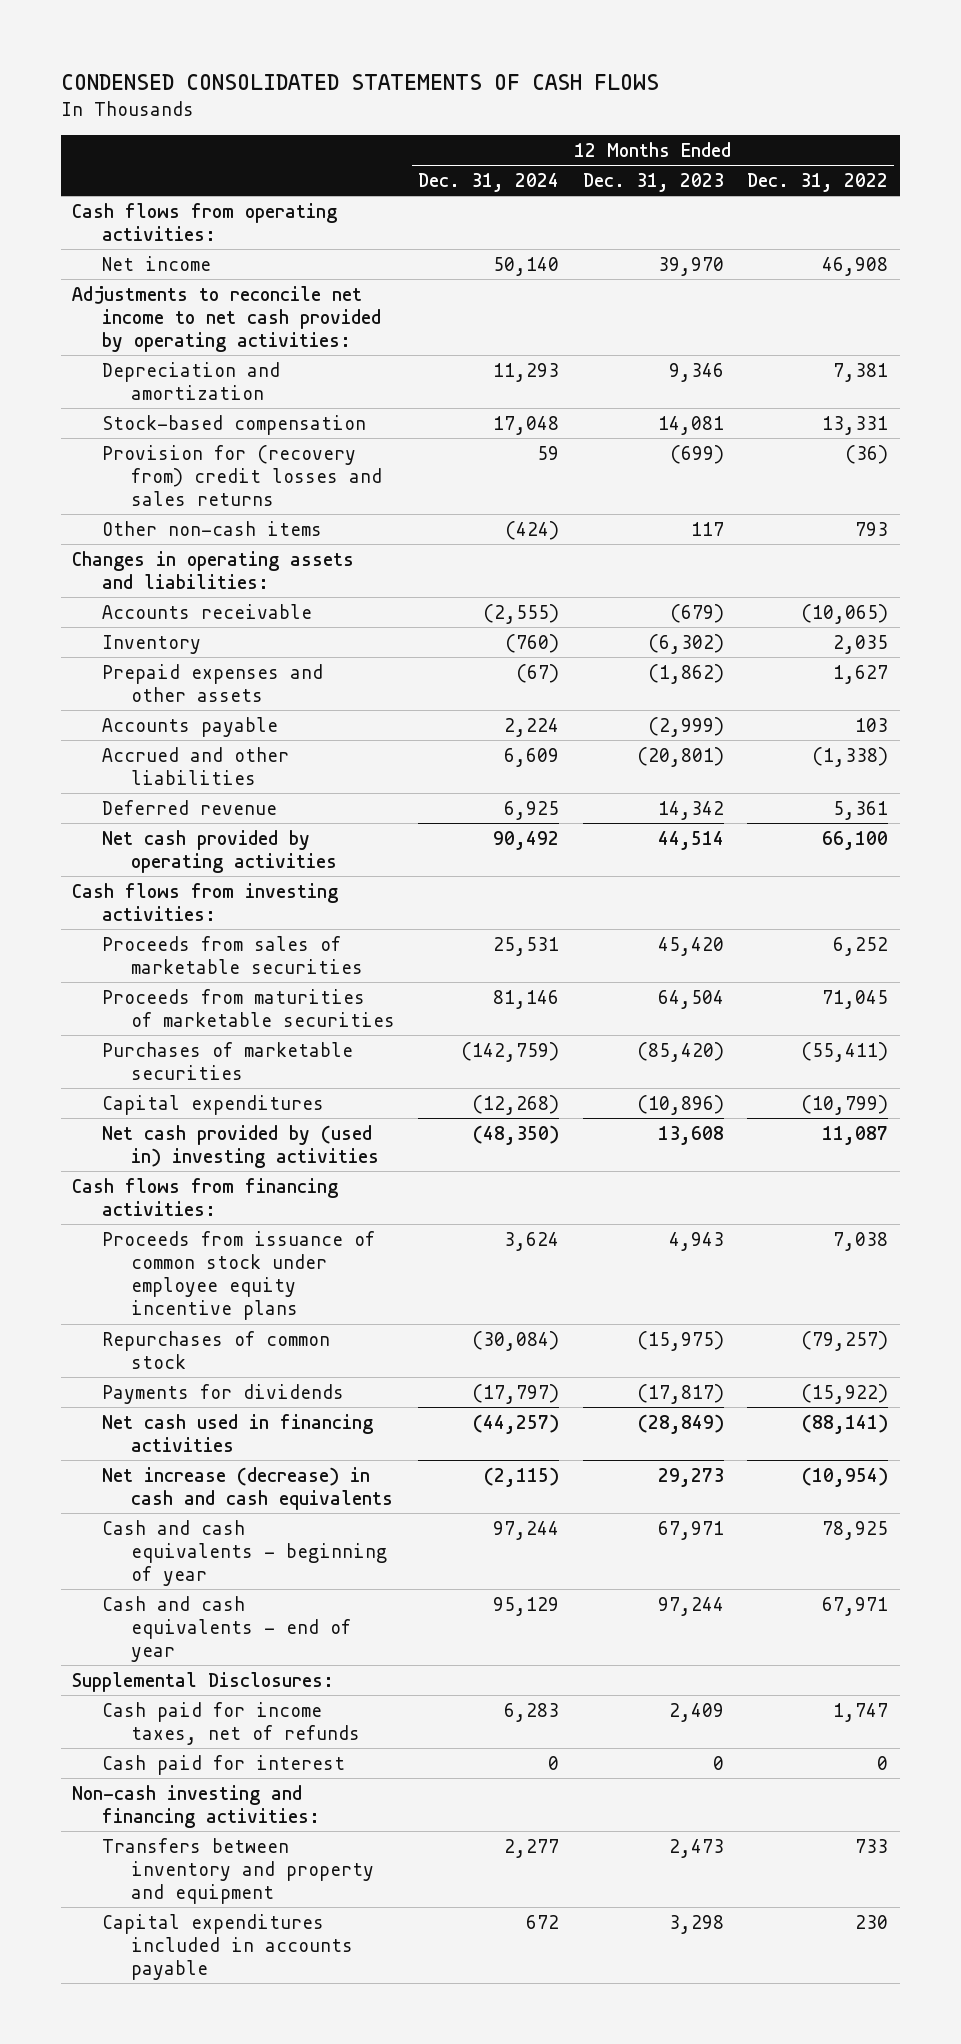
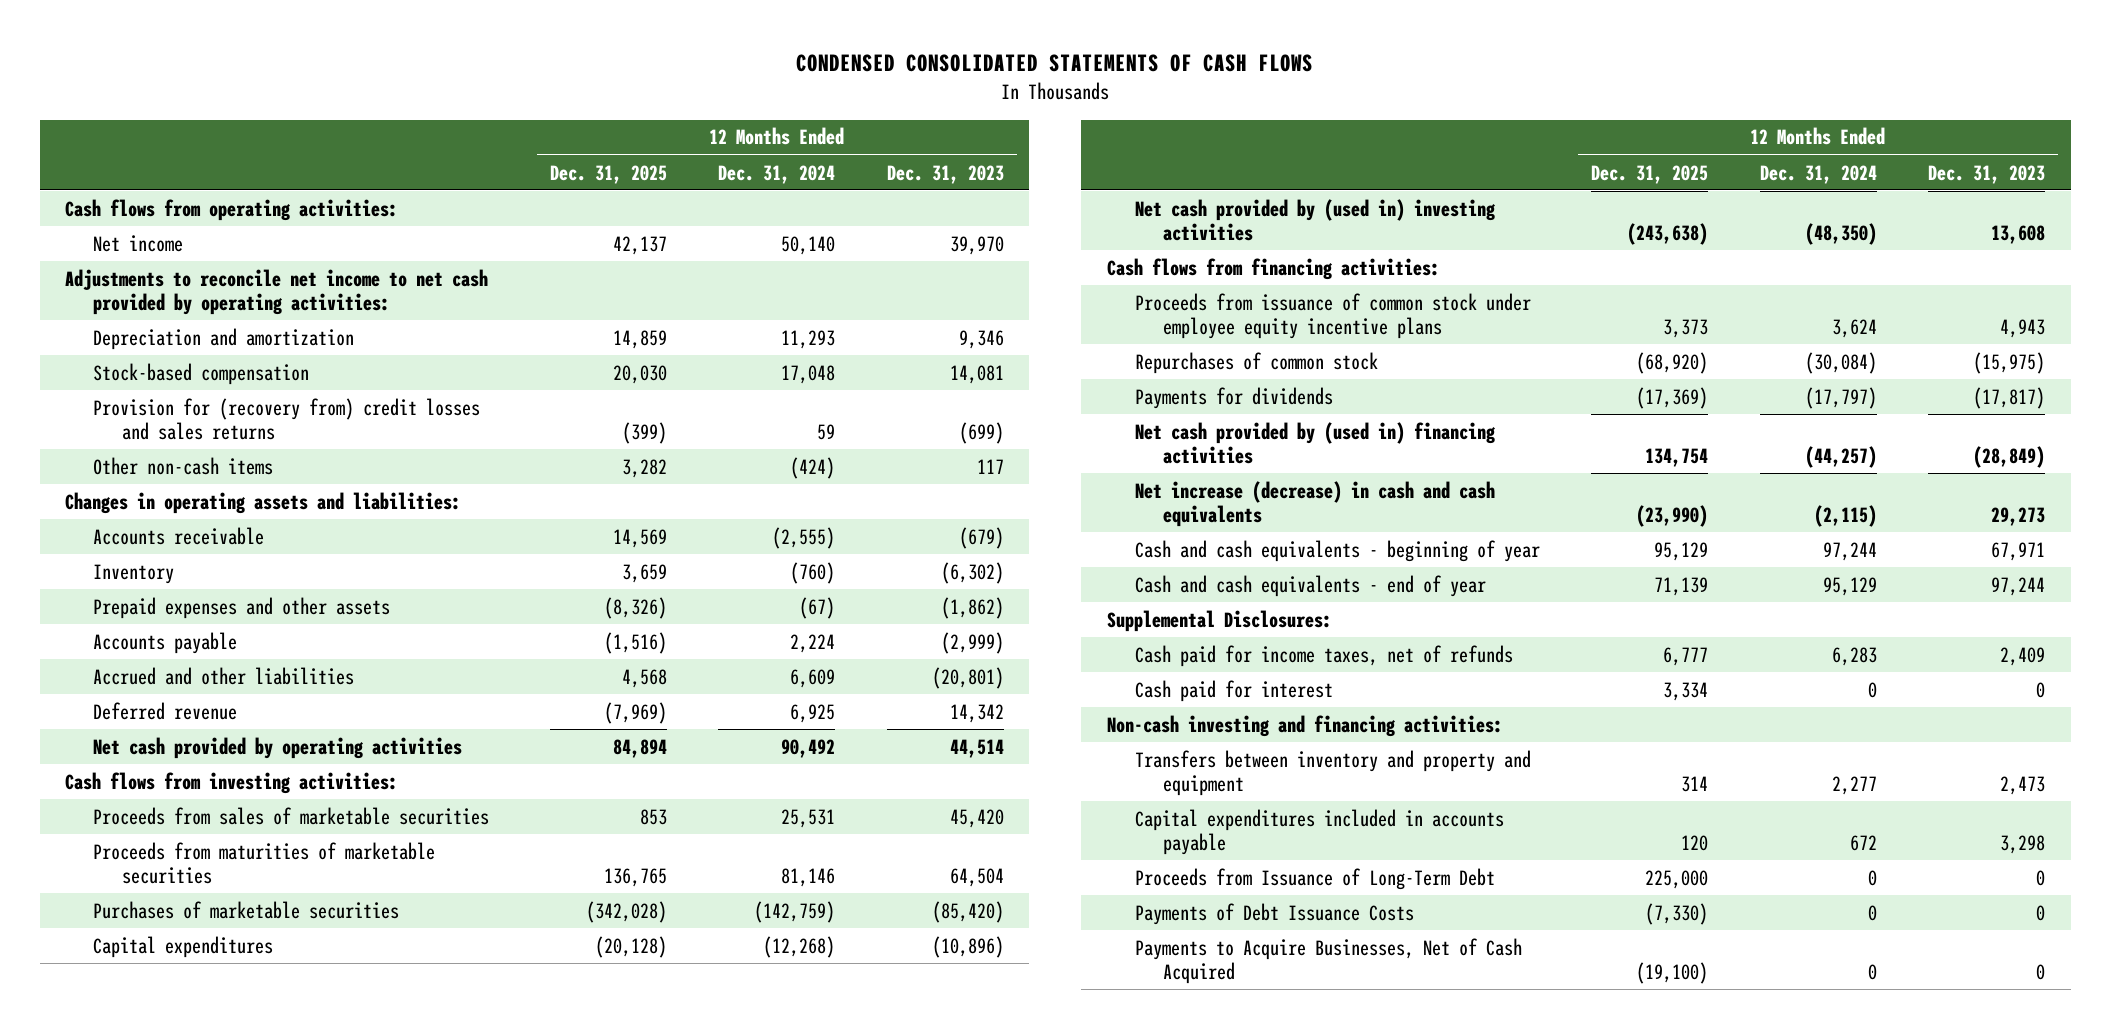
[747,172,889,192] Dec. 31, 2022 -> none
none -> [549,164,667,184] Dec. 31, 2025
[101,1413,373,1452] Net cash used in financing activities -> [1134,421,1496,464] Net cash provided by (used in) financing activities
none -> [1134,867,1495,890] Proceeds from Issuance of Long-Term Debt
none -> [1134,902,1414,925] Payments of Debt Issuance Costs
none -> [1134,937,1522,984] Payments to Acquire Businesses, Net of Cash Acquired

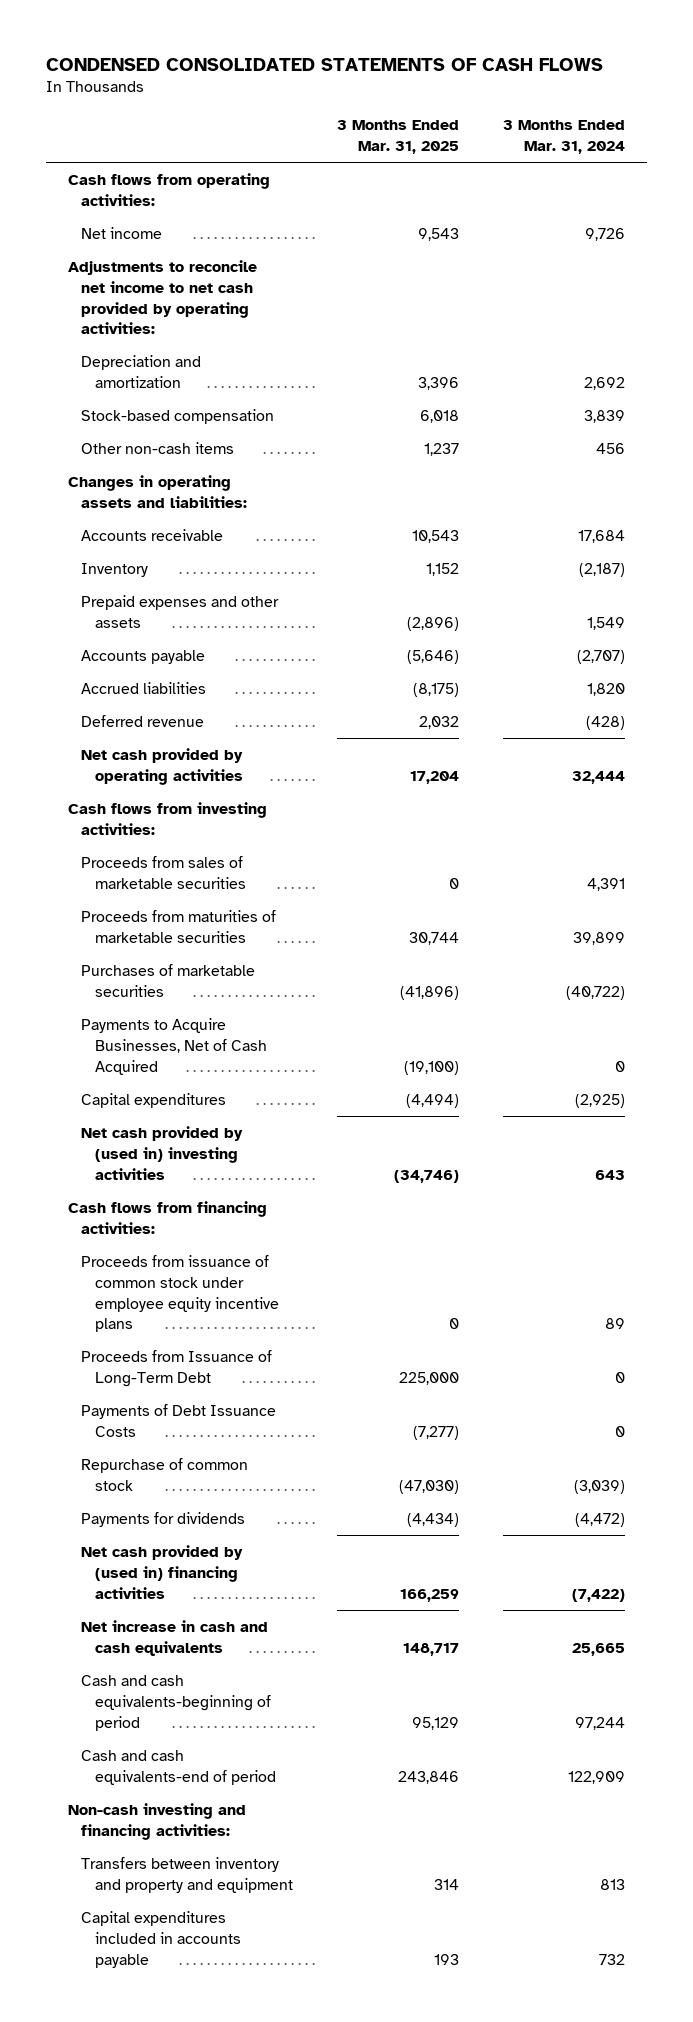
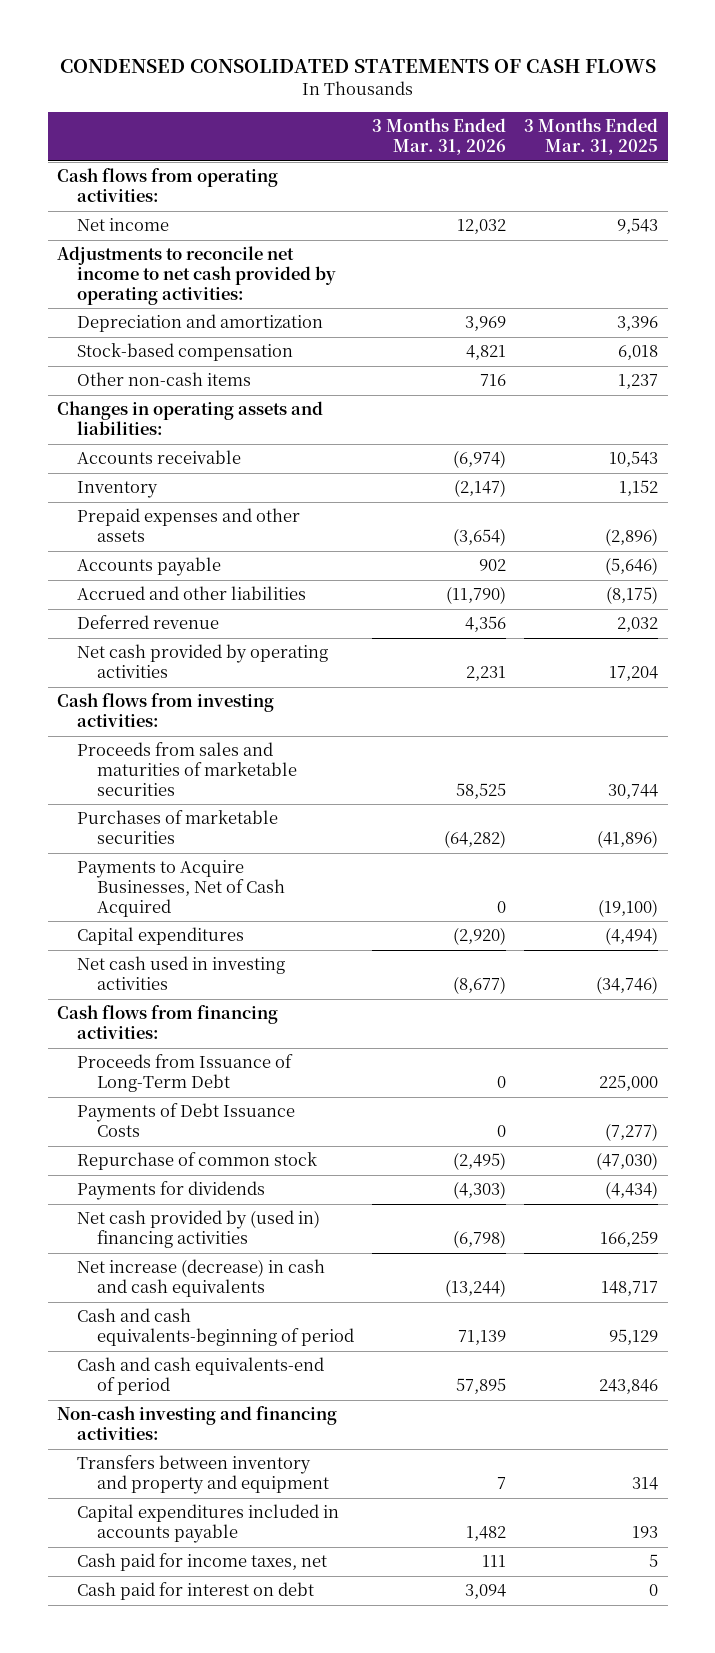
[503,120,626,155] 3 Months Ended Mar. 31, 2024 -> none
none -> [372,118,507,156] 3 Months Ended Mar. 31, 2026
[81,682,207,695] Accrued liabilities -> [76,586,306,601] Accrued and other liabilities
[81,856,247,889] Proceeds from sales of marketable securities -> none
[81,910,277,943] Proceeds from maturities of marketable securities -> [76,742,297,797] Proceeds from sales and maturities of marketable securities
[81,1126,244,1180] Net cash provided by (used in) investing activities -> [76,956,285,991] Net cash used in investing activities
[81,1255,280,1333] Proceeds from issuance of common stock under employee equity incentive plans -> none
[81,1620,269,1656] Net increase in cash and cash equivalents -> [76,1259,325,1298] Net increase (decrease) in cash and cash equivalents
none -> [76,1553,327,1572] Cash paid for income taxes, net
none -> [76,1582,314,1601] Cash paid for interest on debt

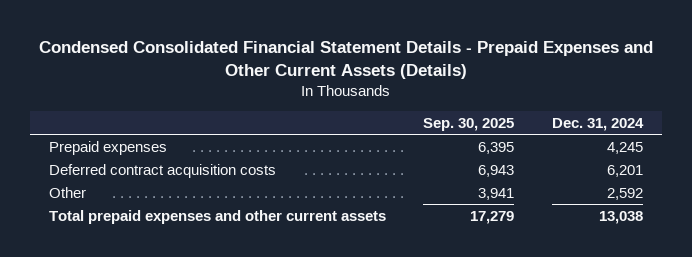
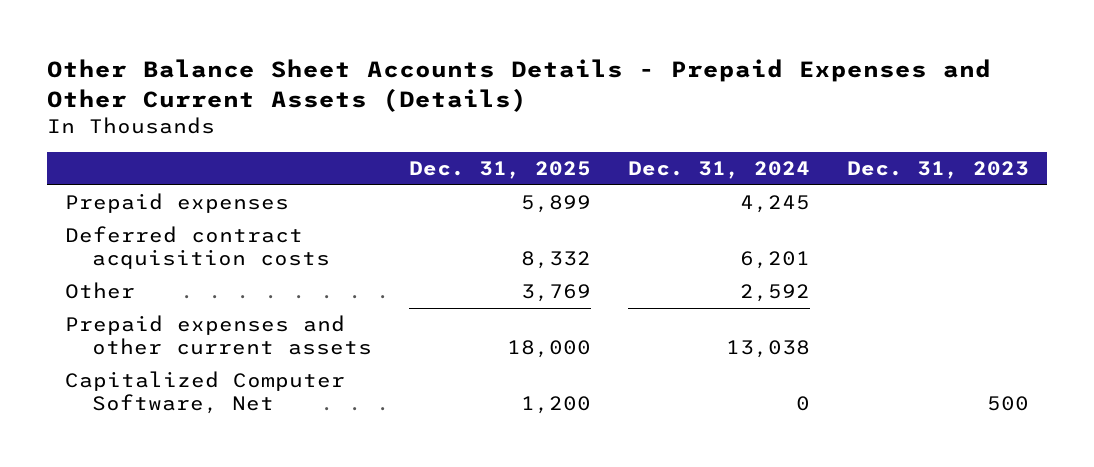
[38,40,653,80] Condensed Consolidated Financial Statement Details - Prepaid Expenses and Other Current Assets (Details) -> [46,58,991,112] Other Balance Sheet Accounts Details - Prepaid Expenses and Other Current Assets (Details)
[423,117,515,131] Sep. 30, 2025 -> none
none -> [408,161,591,180] Dec. 31, 2025
none -> [846,161,1029,180] Dec. 31, 2023
[48,209,386,224] Total prepaid expenses and other current assets -> [65,315,372,356] Prepaid expenses and other current assets
none -> [65,371,346,415] Capitalized Computer Software, Net

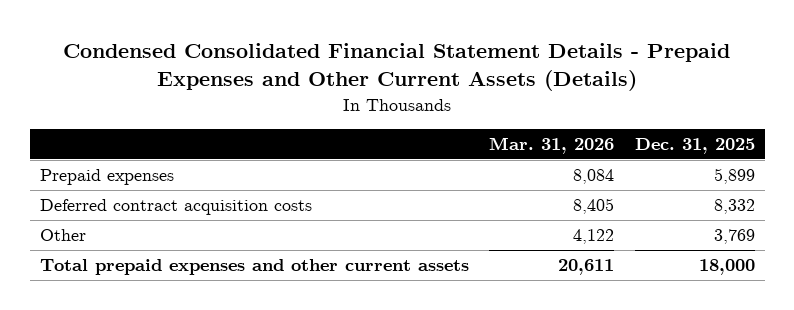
[46,58,991,112] Other Balance Sheet Accounts Details - Prepaid Expenses and Other Current Assets (Details) -> [63,43,731,92] Condensed Consolidated Financial Statement Details - Prepaid Expenses and Other Current Assets (Details)
[627,161,810,180] Dec. 31, 2024 -> none
[846,161,1029,180] Dec. 31, 2023 -> none
none -> [489,137,615,155] Mar. 31, 2026
[65,371,346,415] Capitalized Computer Software, Net -> none
[65,315,372,356] Prepaid expenses and other current assets -> [39,259,469,276] Total prepaid expenses and other current assets

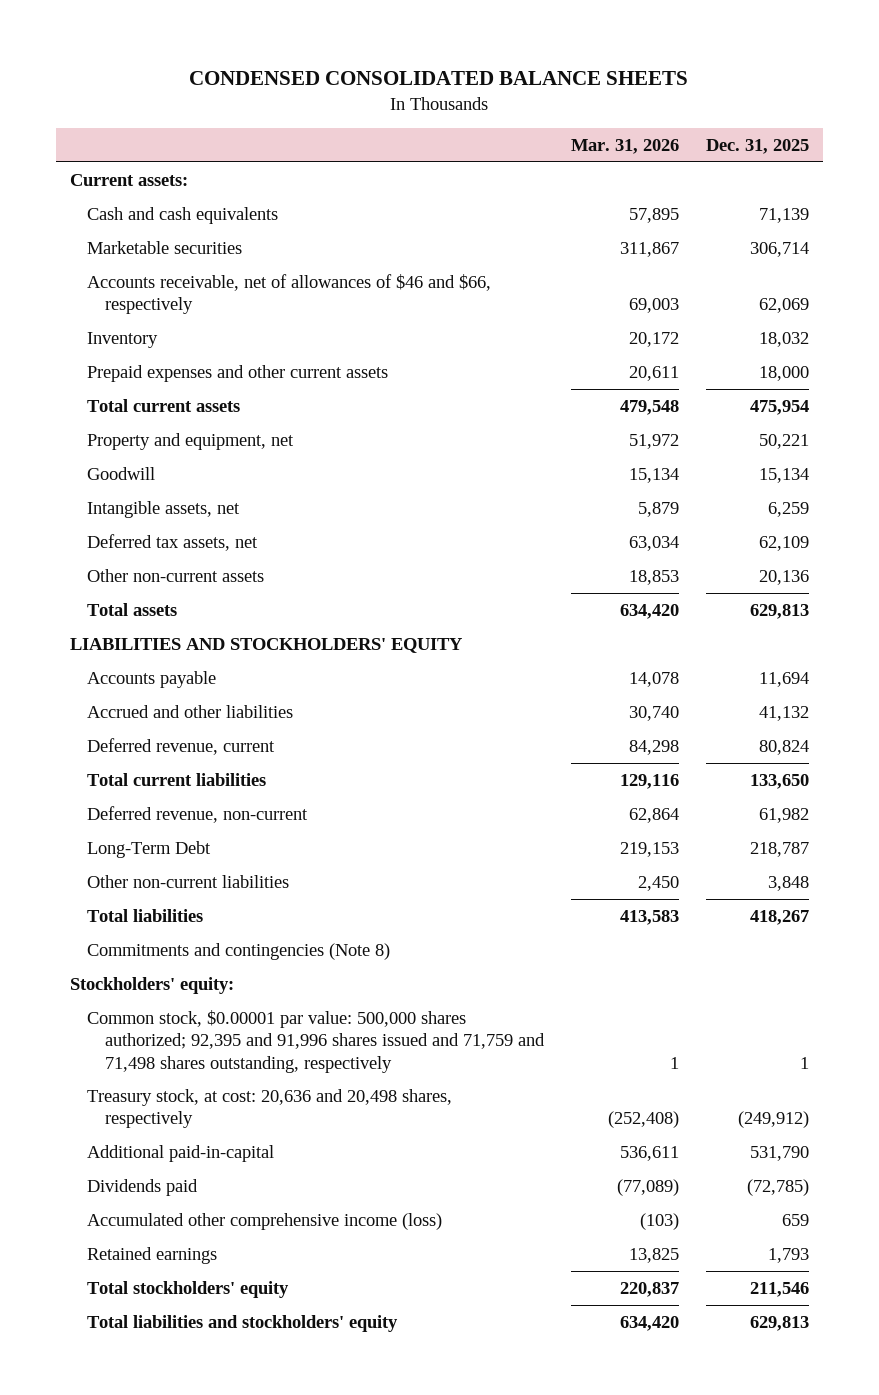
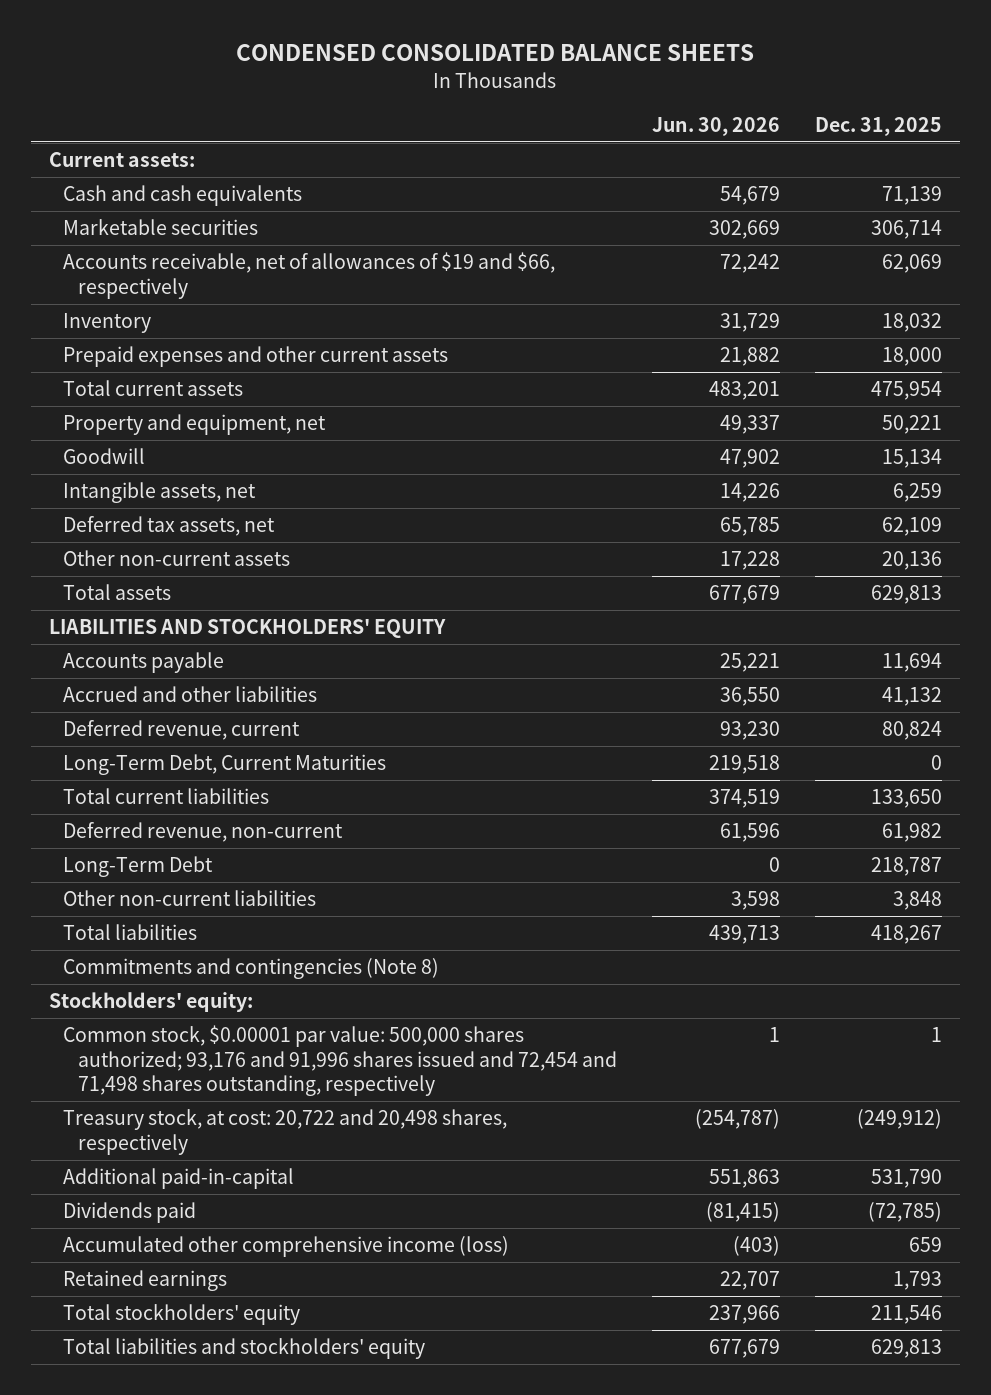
[571,138,680,154] Mar. 31, 2026 -> none
none -> [651,116,780,136] Jun. 30, 2026
[87,273,492,315] Accounts receivable, net of allowances of $46 and $66, respectively -> [63,252,556,299] Accounts receivable, net of allowances of $19 and $66, respectively
none -> [63,754,387,776] Long-Term Debt, Current Maturities
[87,1009,545,1073] Common stock, $0.00001 par value: 500,000 shares authorized; 92,395 and 91,996 shares issued and 71,759 and 71,498 shares outstanding, respectively -> [63,1025,617,1097] Common stock, $0.00001 par value: 500,000 shares authorized; 93,176 and 91,996 shares issued and 72,454 and 71,498 shares outstanding, respectively
[87,1088,453,1129] Treasury stock, at cost: 20,636 and 20,498 shares, respectively -> [63,1109,508,1155] Treasury stock, at cost: 20,722 and 20,498 shares, respectively

